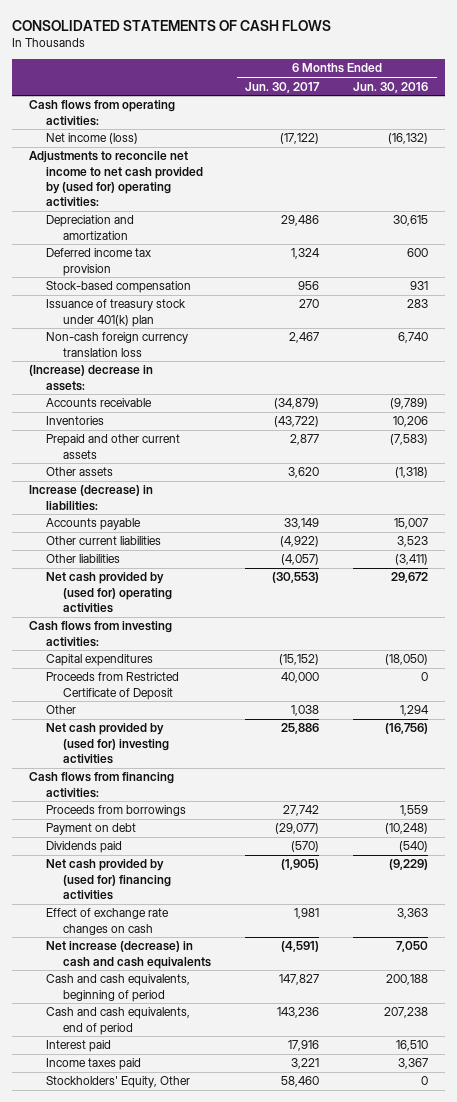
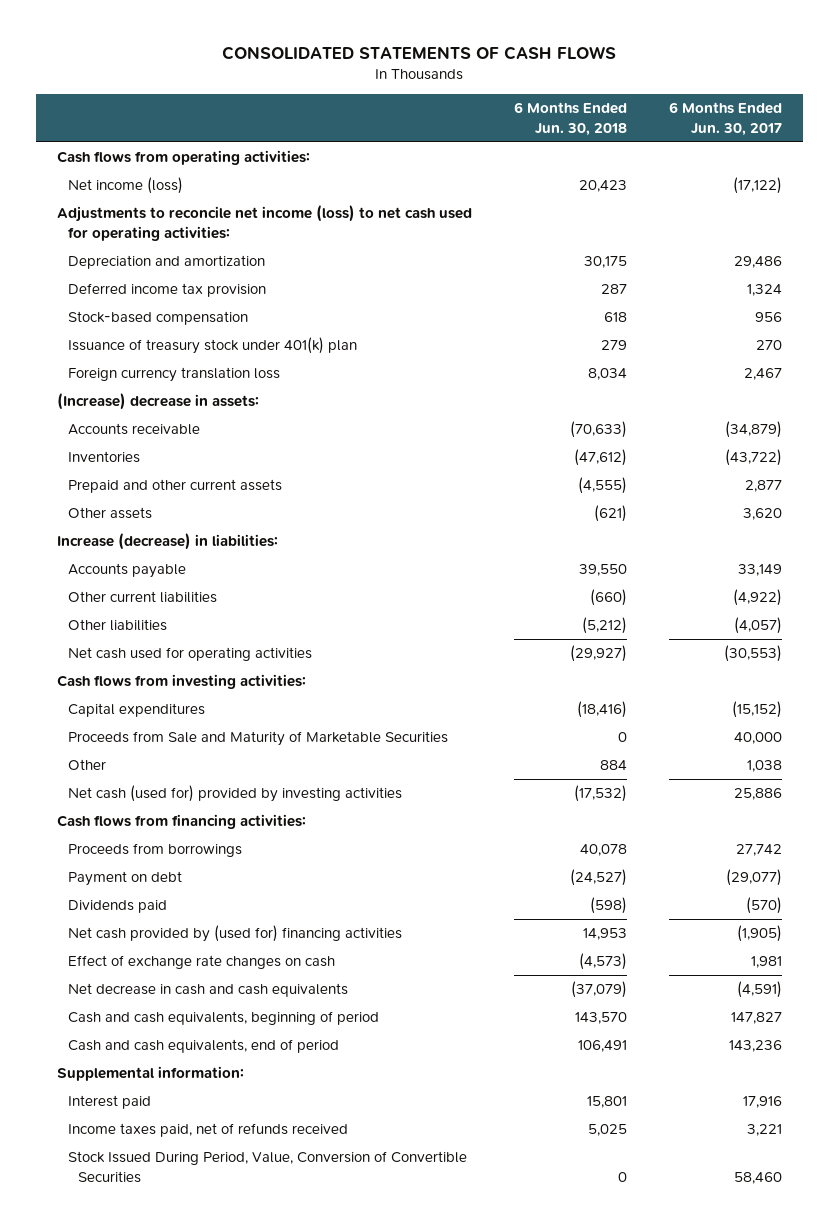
[353,81,429,93] Jun. 30, 2016 -> none
none -> [513,102,627,136] 6 Months Ended Jun. 30, 2018
[28,151,204,207] Adjustments to reconcile net income to net cash provided by (used for) operating activities: -> [56,205,472,241] Adjustments to reconcile net income (loss) to net cash used for operating activities:
[46,332,189,357] Non-cash foreign currency translation loss -> [67,367,280,383] Foreign currency translation loss
[46,572,173,613] Net cash provided by (used for) operating activities -> [67,647,312,662] Net cash used for operating activities
[46,672,180,700] Proceeds from Restricted Certificate of Deposit -> none
none -> [67,731,448,747] Proceeds from Sale and Maturity of Marketable Securities
[46,723,170,764] Net cash provided by (used for) investing activities -> [67,785,402,803] Net cash (used for) provided by investing activities
[46,941,212,969] Net increase (decrease) in cash and cash equivalents -> [67,983,348,998] Net decrease in cash and cash equivalents
none -> [56,1066,244,1082] Supplemental information:
[46,1058,142,1071] Income taxes paid -> [67,1123,348,1138] Income taxes paid, net of refunds received
[46,1076,191,1089] Stockholders' Equity, Other -> [67,1151,467,1183] Stock Issued During Period, Value, Conversion of Convertible Securities

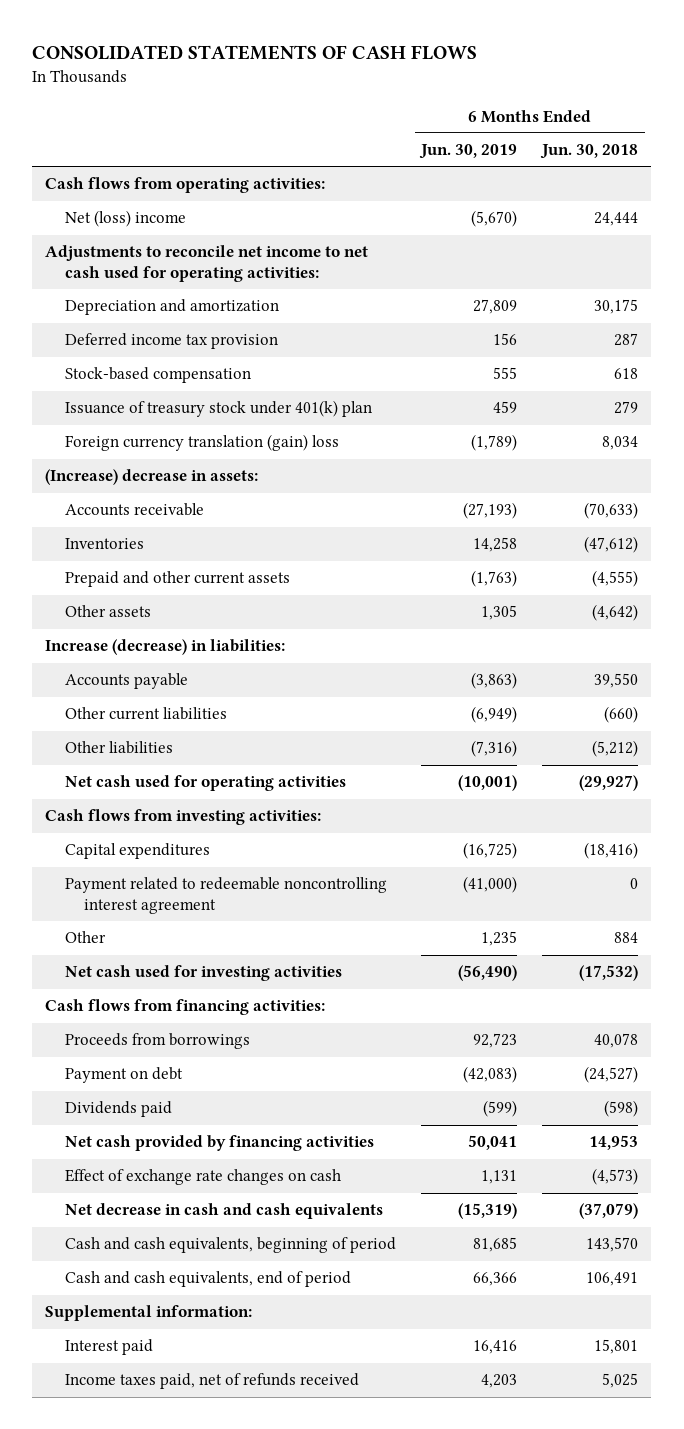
[668,102,782,136] 6 Months Ended Jun. 30, 2017 -> none
none -> [419,144,518,160] Jun. 30, 2019
[67,177,183,195] Net income (loss) -> [64,210,186,228] Net (loss) income
[578,180,627,193] 20,423 -> [594,212,639,227] 24,444
[56,205,472,241] Adjustments to reconcile net income (loss) to net cash used for operating activities: -> [45,245,369,282] Adjustments to reconcile net income to net cash used for operating activities:
[67,367,280,383] Foreign currency translation loss -> [64,434,339,452] Foreign currency translation (gain) loss
[593,505,627,523] (621) -> [592,604,639,622] (4,642)
[67,731,448,747] Proceeds from Sale and Maturity of Marketable Securities -> none
none -> [64,877,387,914] Payment related to redeemable noncontrolling interest agreement
[67,785,402,803] Net cash (used for) provided by investing activities -> [64,965,342,982] Net cash used for investing activities
[67,925,402,943] Net cash provided by (used for) financing activities -> [64,1135,374,1152] Net cash provided by financing activities
[67,1151,467,1183] Stock Issued During Period, Value, Conversion of Convertible Securities -> none

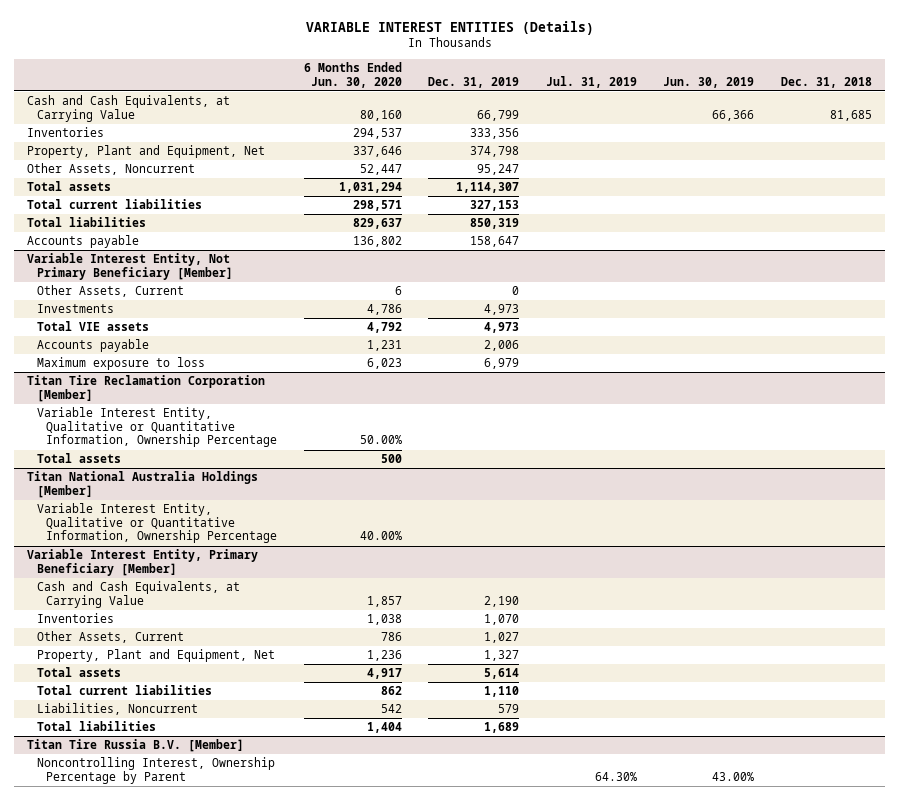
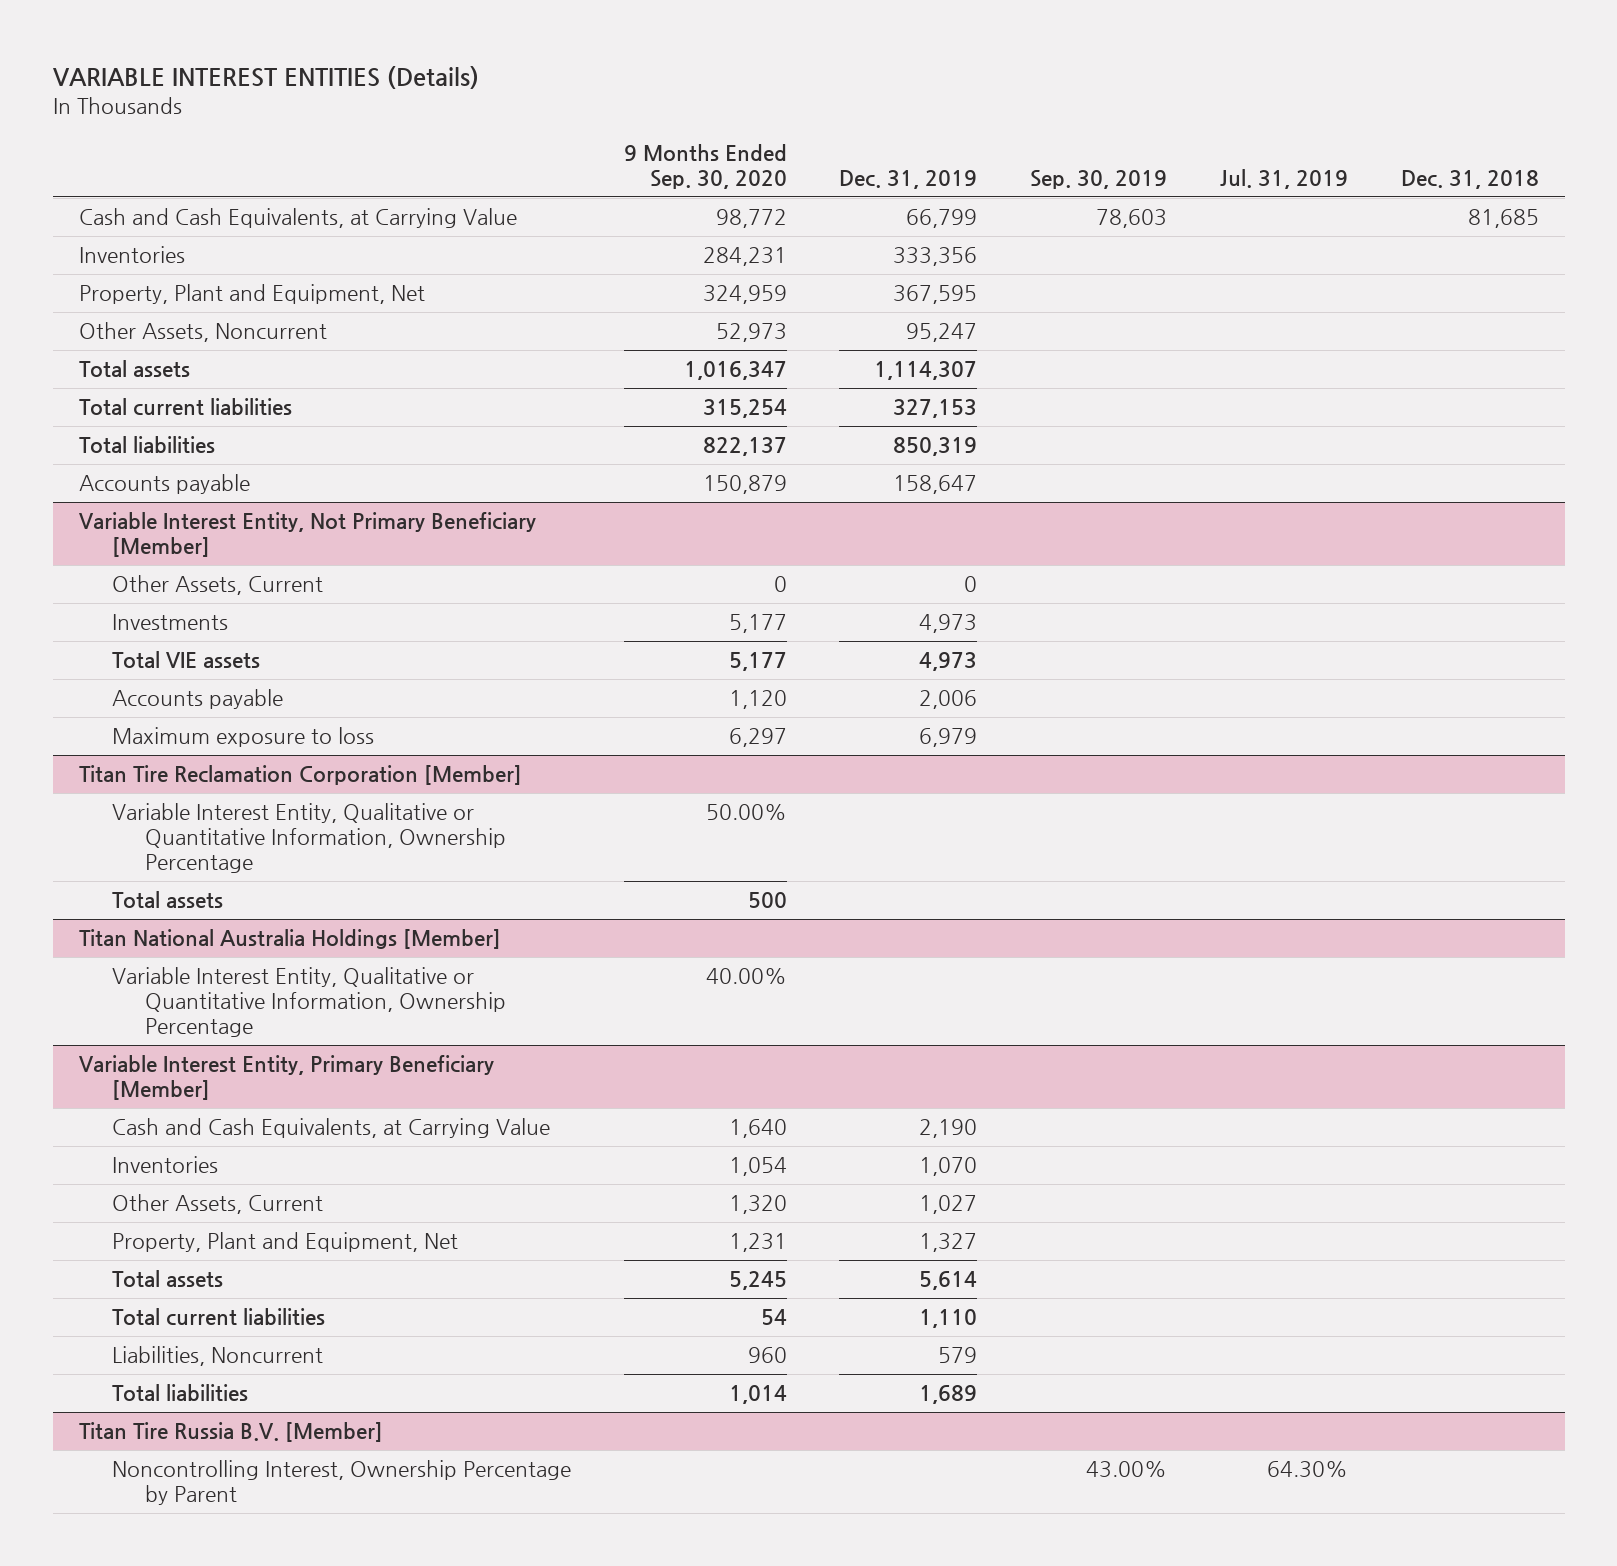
[303,62,402,88] 6 Months Ended Jun. 30, 2020 -> none
[663,76,755,88] Jun. 30, 2019 -> none
none -> [623,144,787,190] 9 Months Ended Sep. 30, 2020
none -> [1030,170,1168,190] Sep. 30, 2019
[470,146,520,158] 374,798 -> [893,285,978,305] 367,595

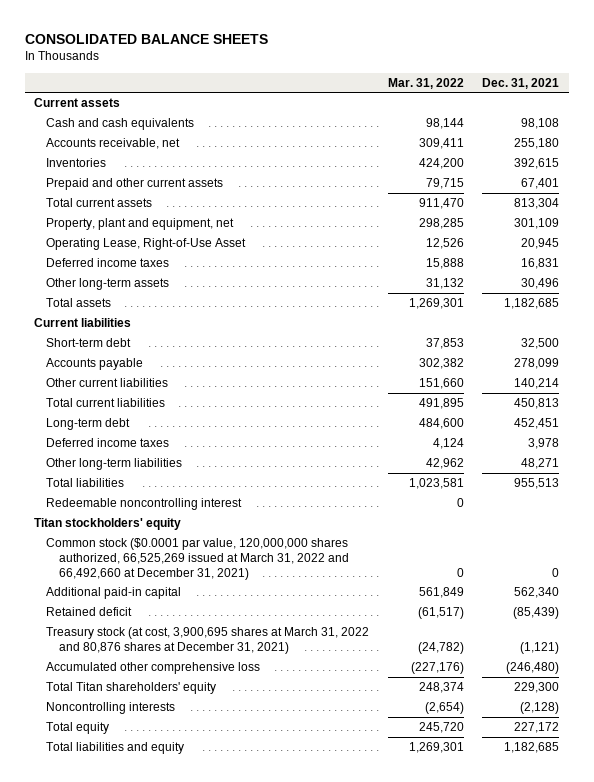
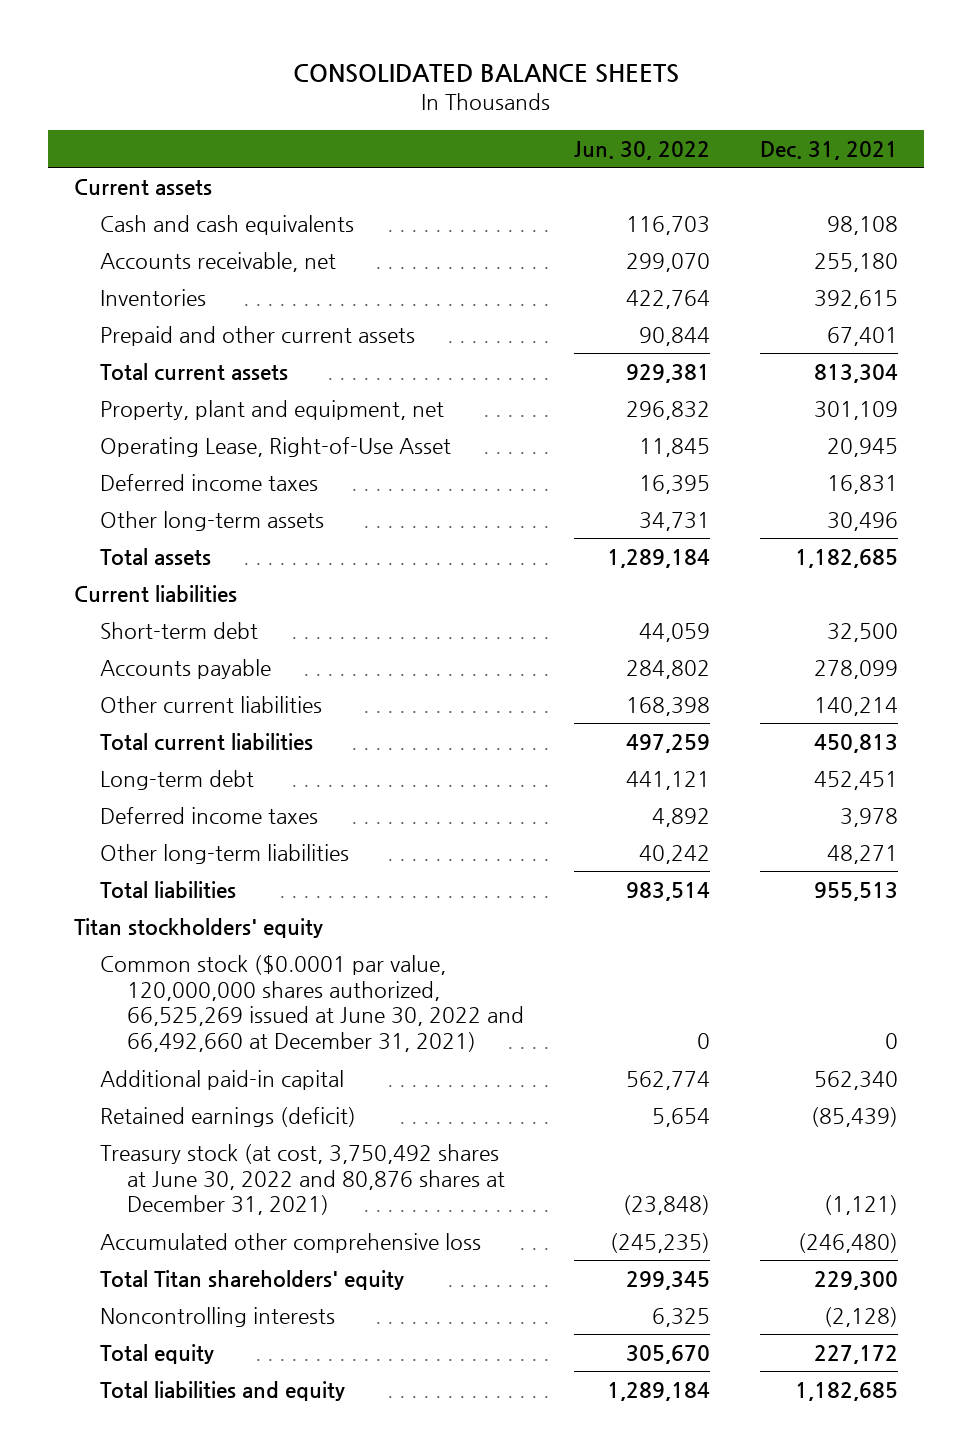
[387,77,464,89] Mar. 31, 2022 -> none
none -> [574,140,711,160] Jun. 30, 2022
[46,498,243,511] Redeemable noncontrolling interest -> none
[46,538,349,580] Common stock ($0.0001 par value, 120,000,000 shares authorized, 66,525,269 issued at March 31, 2022 and 66,492,660 at December 31, 2021) -> [100,954,524,1053] Common stock ($0.0001 par value, 120,000,000 shares authorized, 66,525,269 issued at June 30, 2022 and 66,492,660 at December 31, 2021)
[46,607,133,617] Retained deficit -> [100,1106,357,1127] Retained earnings (deficit)
[46,627,370,654] Treasury stock (at cost, 3,900,695 shares at March 31, 2022 and 80,876 shares at December 31, 2021) -> [100,1143,505,1216] Treasury stock (at cost, 3,750,492 shares at June 30, 2022 and 80,876 shares at December 31, 2021)

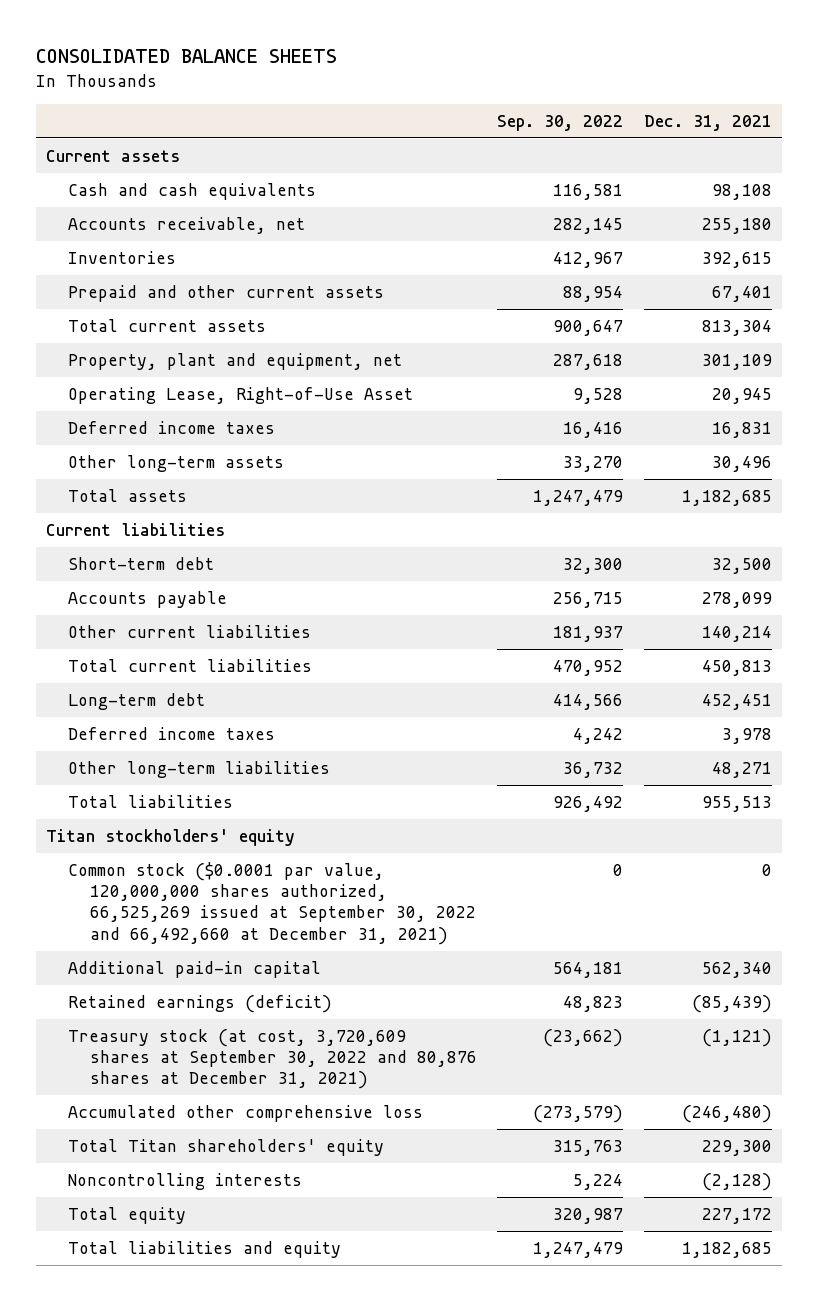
[574,140,711,160] Jun. 30, 2022 -> none
none -> [497,115,624,132] Sep. 30, 2022
[100,954,524,1053] Common stock ($0.0001 par value, 120,000,000 shares authorized, 66,525,269 issued at June 30, 2022 and 66,492,660 at December 31, 2021) -> [67,861,477,945] Common stock ($0.0001 par value, 120,000,000 shares authorized, 66,525,269 issued at September 30, 2022 and 66,492,660 at December 31, 2021)
[100,1143,505,1216] Treasury stock (at cost, 3,750,492 shares at June 30, 2022 and 80,876 shares at December 31, 2021) -> [67,1028,478,1090] Treasury stock (at cost, 3,720,609 shares at September 30, 2022 and 80,876 shares at December 31, 2021)

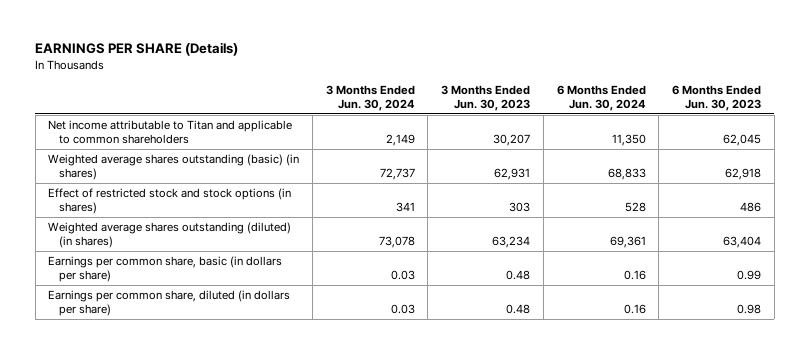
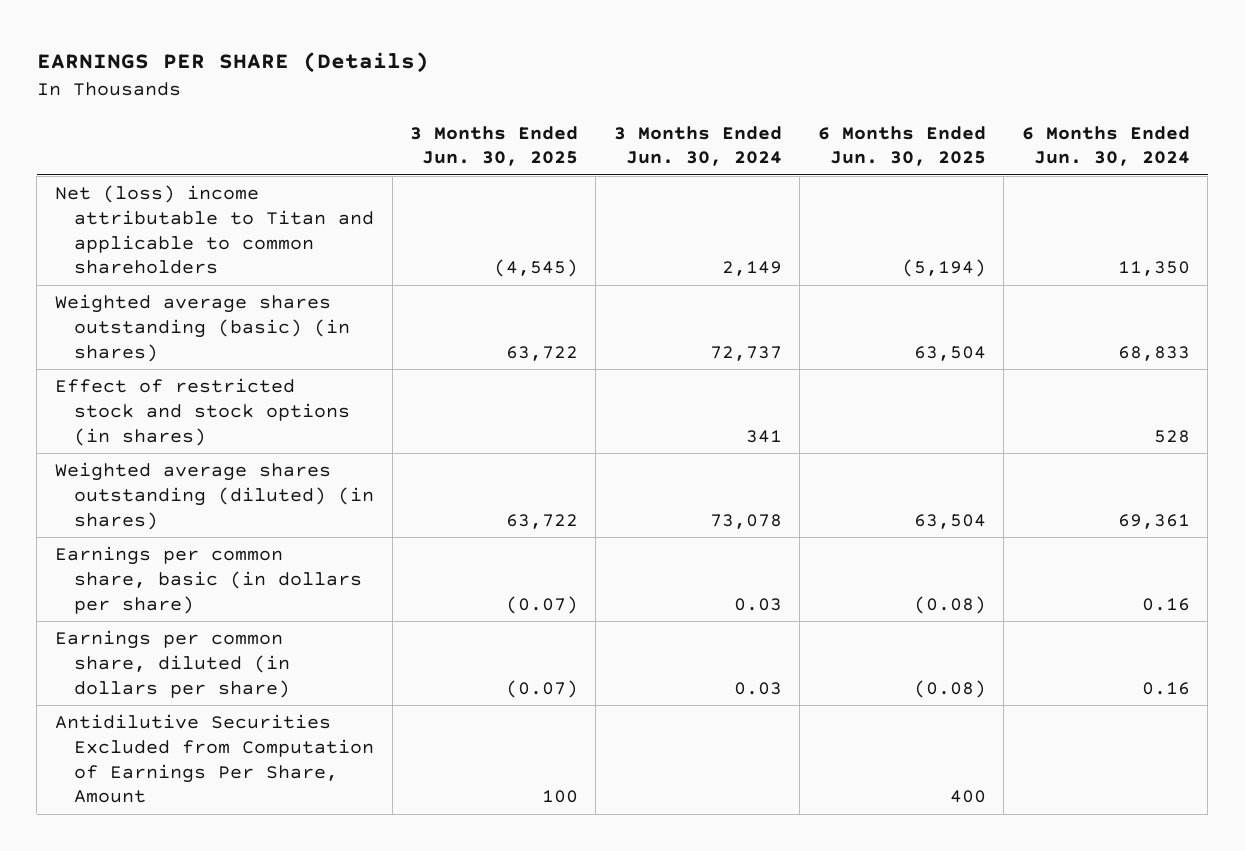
[441,84,531,112] 3 Months Ended Jun. 30, 2023 -> none
[671,84,761,112] 6 Months Ended Jun. 30, 2023 -> none
none -> [410,125,579,167] 3 Months Ended Jun. 30, 2025
none -> [817,125,986,167] 6 Months Ended Jun. 30, 2025
[48,119,293,145] Net income attributable to Titan and applicable to common shareholders -> [54,185,375,275] Net (loss) income attributable to Titan and applicable to common shareholders
none -> [54,714,375,804] Antidilutive Securities Excluded from Computation of Earnings Per Share, Amount

